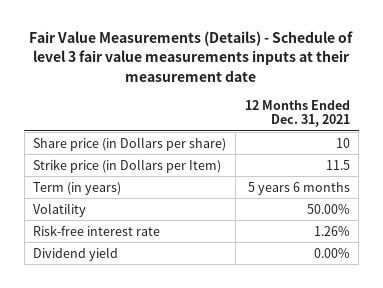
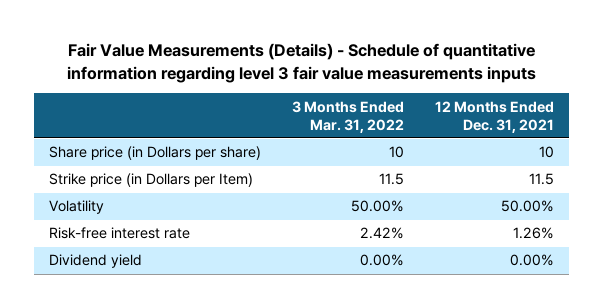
[29,31,354,82] Fair Value Measurements (Details) - Schedule of level 3 fair value measurements inputs at their measurement date -> [66,43,536,83] Fair Value Measurements (Details) - Schedule of quantitative information regarding level 3 fair value measurements inputs
none -> [292,100,405,133] 3 Months Ended Mar. 31, 2022
[33,181,122,195] Term (in years) -> none

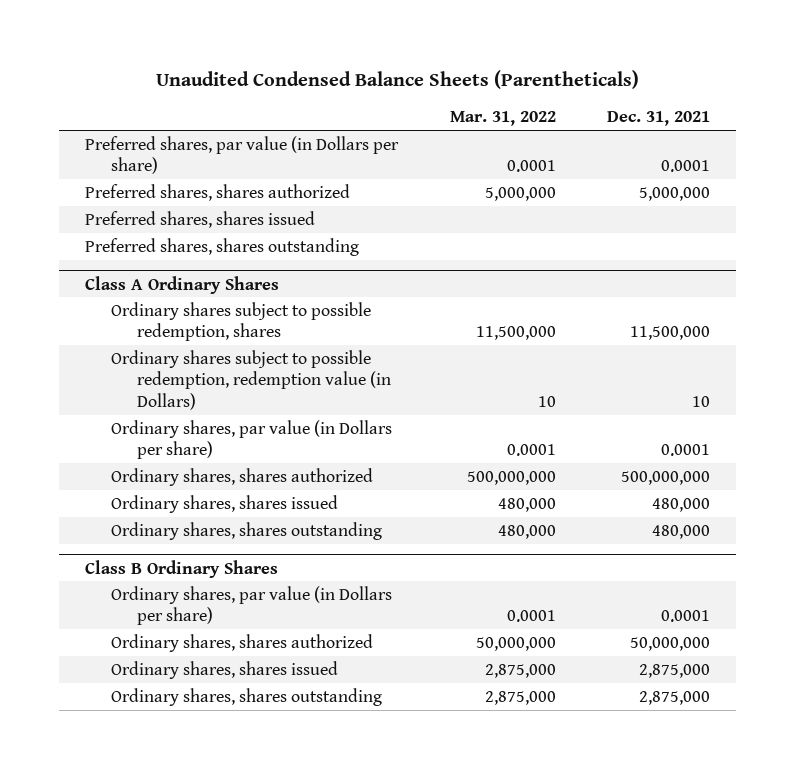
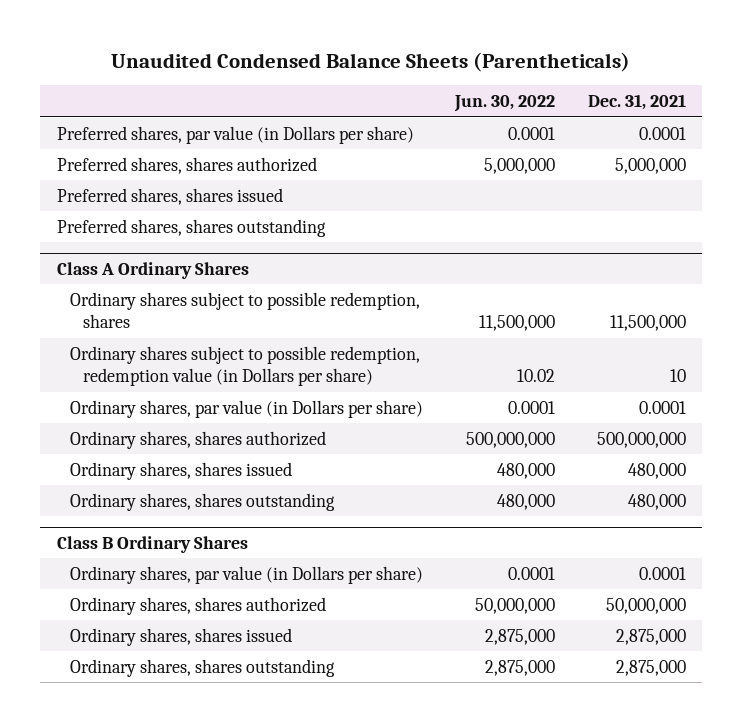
[449,111,556,127] Mar. 31, 2022 -> none
none -> [454,95,556,113] Jun. 30, 2022
[111,349,392,410] Ordinary shares subject to possible redemption, redemption value (in Dollars) -> [69,345,420,387] Ordinary shares subject to possible redemption, redemption value (in Dollars per share)

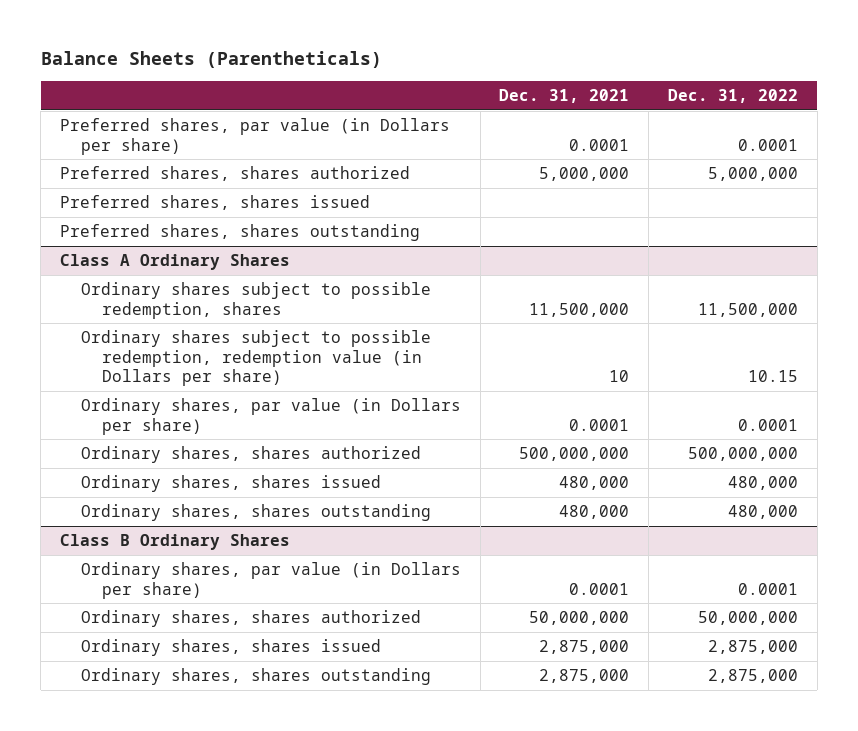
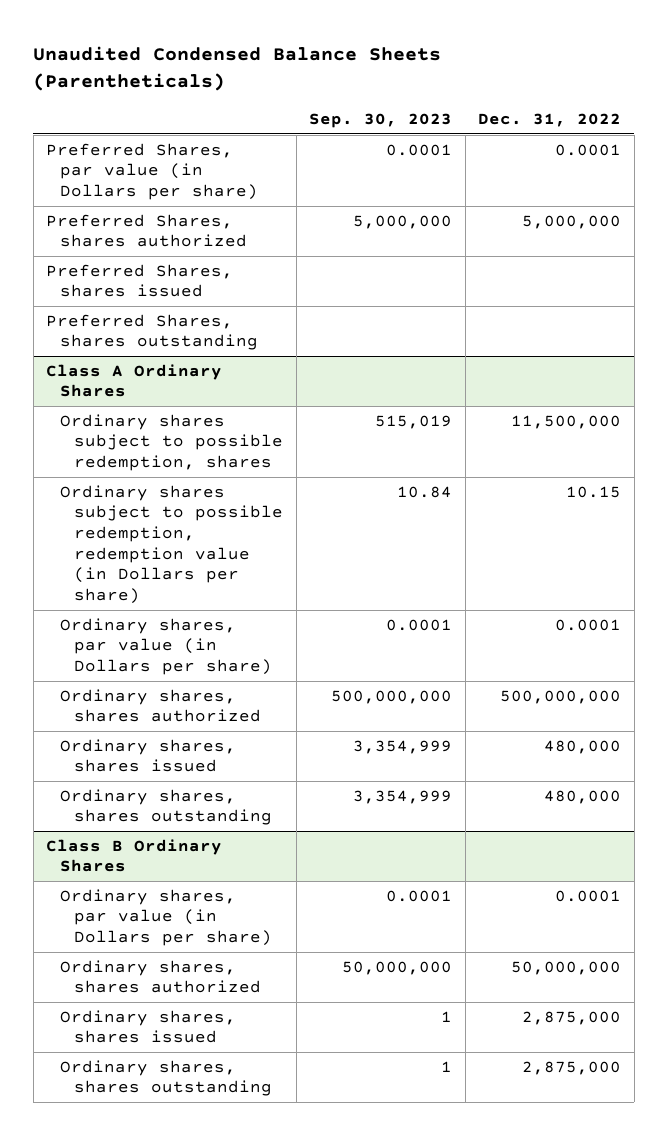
[40,51,382,69] Balance Sheets (Parentheticals) -> [33,46,442,92] Unaudited Condensed Balance Sheets (Parentheticals)
[499,89,630,104] Dec. 31, 2021 -> none
none -> [309,113,453,129] Sep. 30, 2023
[59,118,450,155] Preferred shares, par value (in Dollars per share) -> [46,142,259,201] Preferred Shares, par value (in Dollars per share)
[59,166,410,182] Preferred shares, shares authorized -> [46,213,248,248] Preferred Shares, shares authorized
[59,195,370,211] Preferred shares, shares issued -> [46,263,234,298] Preferred Shares, shares issued
[59,224,420,242] Preferred shares, shares outstanding -> [46,313,259,351] Preferred Shares, shares outstanding

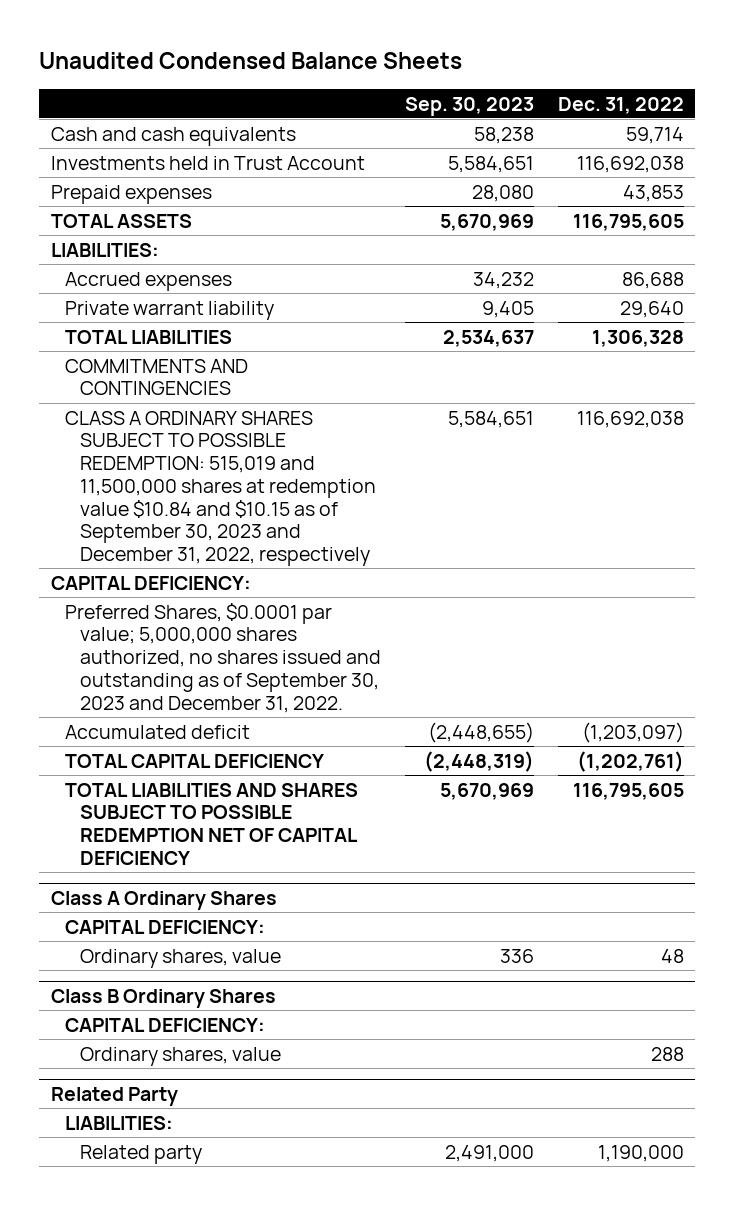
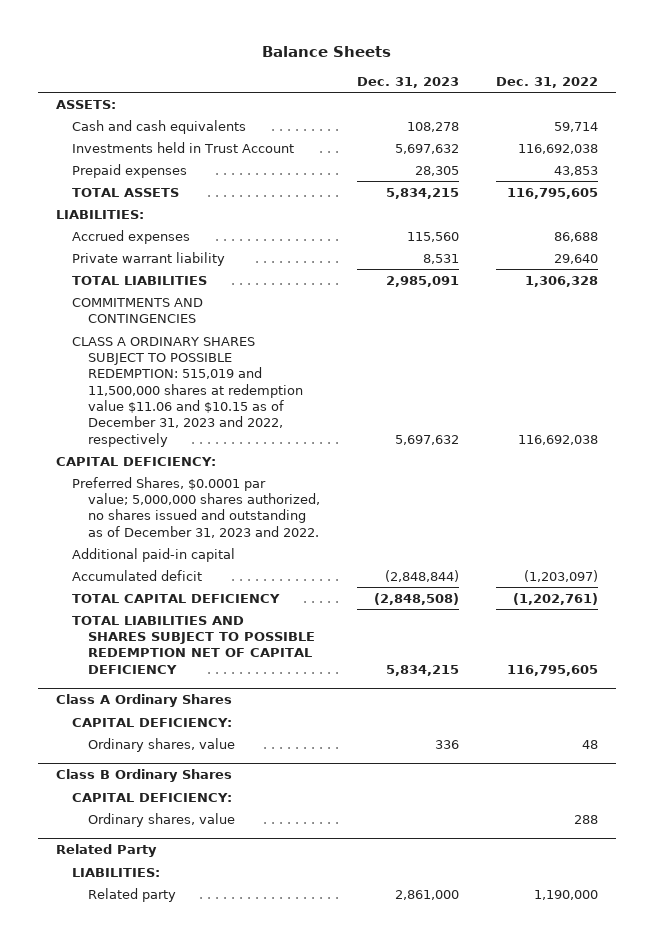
[38,52,462,70] Unaudited Condensed Balance Sheets -> [261,46,391,58] Balance Sheets
[404,96,534,116] Sep. 30, 2023 -> none
none -> [356,76,459,88] Dec. 31, 2023
none -> [55,99,116,109] ASSETS:
[65,410,377,567] CLASS A ORDINARY SHARES SUBJECT TO POSSIBLE REDEMPTION: 515,019 and 11,500,000 shares at redemption value $10.84 and $10.15 as of September 30, 2023 and December 31, 2022, respectively -> [72,336,304,447] CLASS A ORDINARY SHARES SUBJECT TO POSSIBLE REDEMPTION: 515,019 and 11,500,000 shares at redemption value $11.06 and $10.15 as of December 31, 2023 and 2022, respectively
[65,602,382,713] Preferred Shares, $0.0001 par value; 5,000,000 shares authorized, no shares issued and outstanding as of September 30, 2023 and December 31, 2022. -> [72,476,321,538] Preferred Shares, $0.0001 par value; 5,000,000 shares authorized, no shares issued and outstanding as of December 31, 2023 and 2022.
none -> [72,547,236,562] Additional paid-in capital

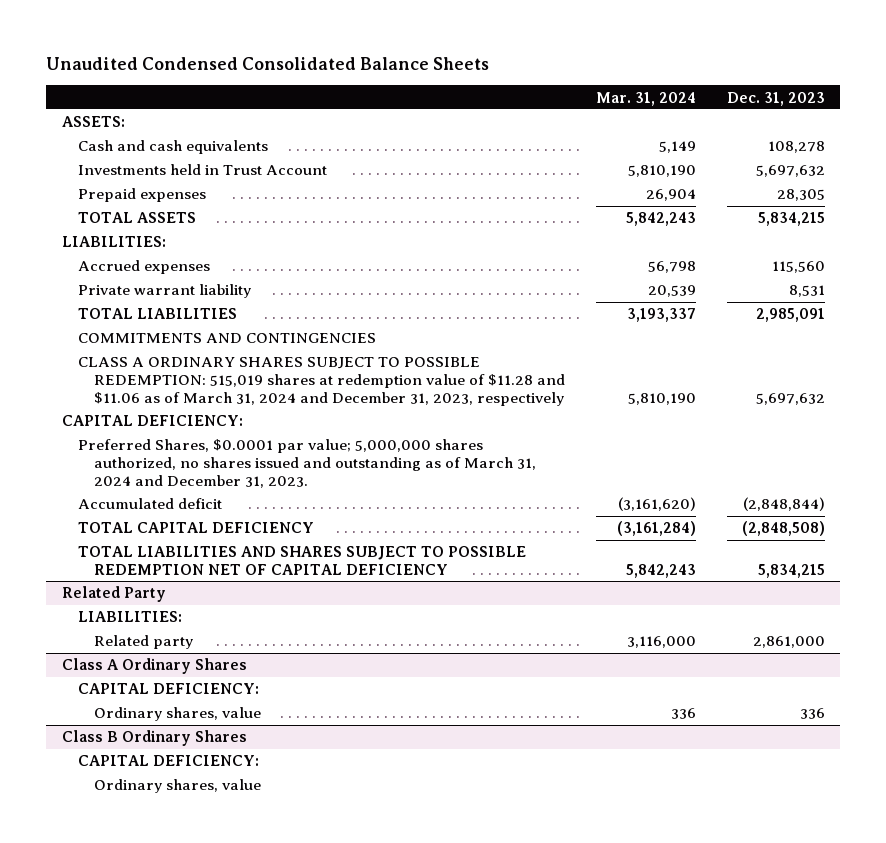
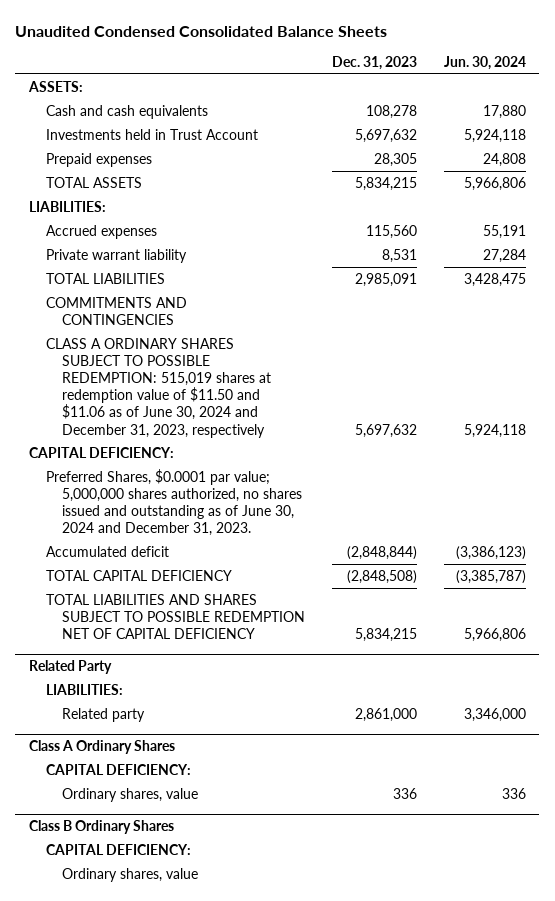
[595,91,696,106] Mar. 31, 2024 -> none
none -> [444,56,527,71] Jun. 30, 2024
[77,357,565,406] CLASS A ORDINARY SHARES SUBJECT TO POSSIBLE REDEMPTION: 515,019 shares at redemption value of $11.28 and $11.06 as of March 31, 2024 and December 31, 2023, respectively -> [45,337,272,438] CLASS A ORDINARY SHARES SUBJECT TO POSSIBLE REDEMPTION: 515,019 shares at redemption value of $11.50 and $11.06 as of June 30, 2024 and December 31, 2023, respectively
[77,439,536,488] Preferred Shares, $0.0001 par value; 5,000,000 shares authorized, no shares issued and outstanding as of March 31, 2024 and December 31, 2023. -> [45,468,303,537] Preferred Shares, $0.0001 par value; 5,000,000 shares authorized, no shares issued and outstanding as of June 30, 2024 and December 31, 2023.

